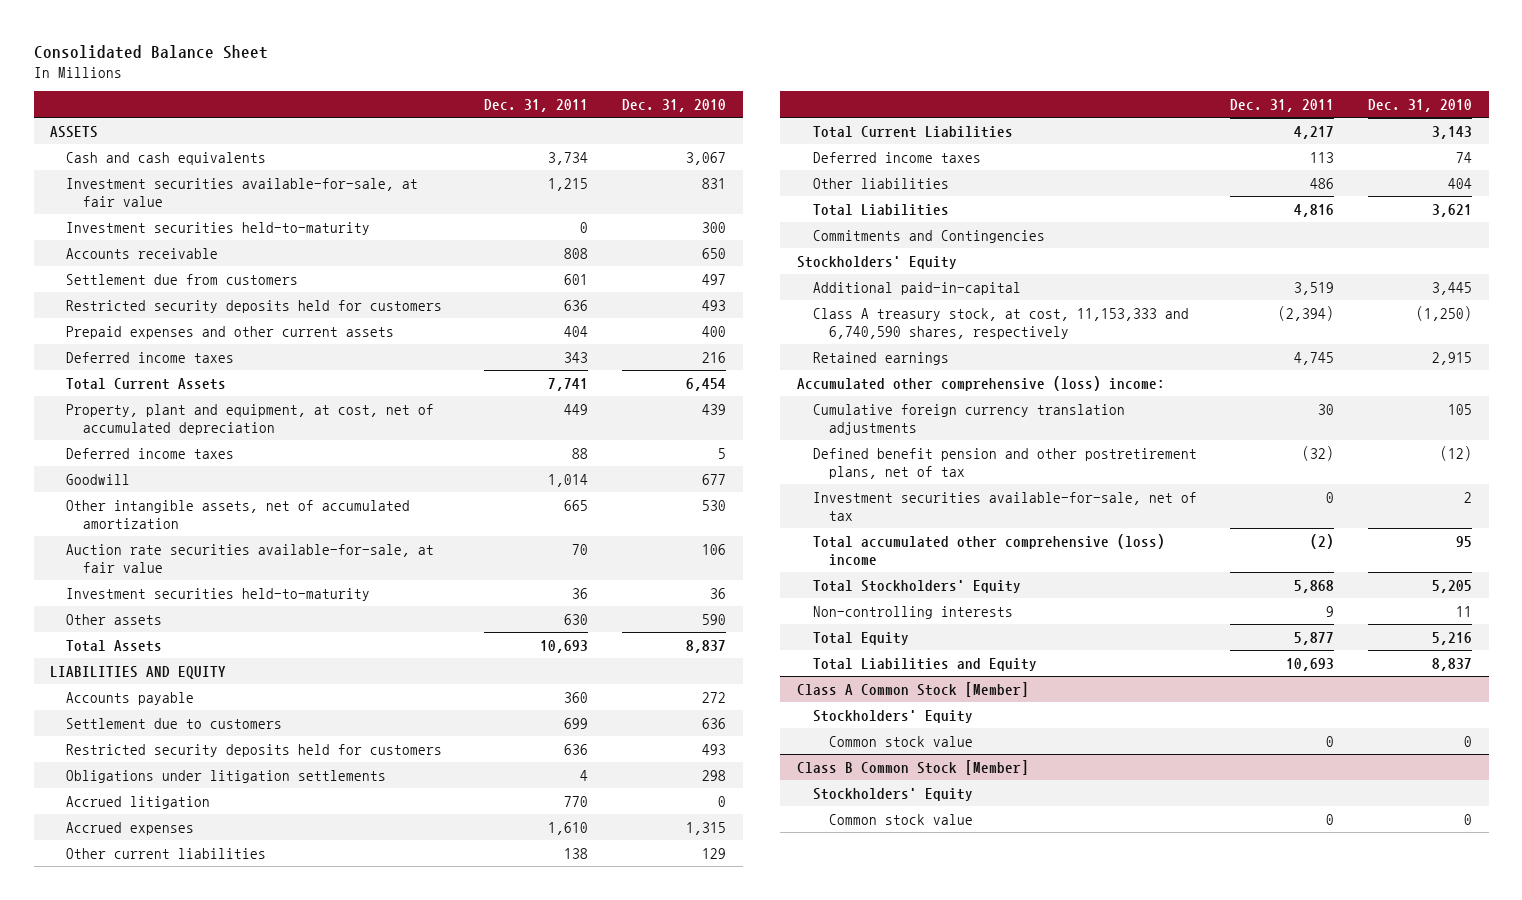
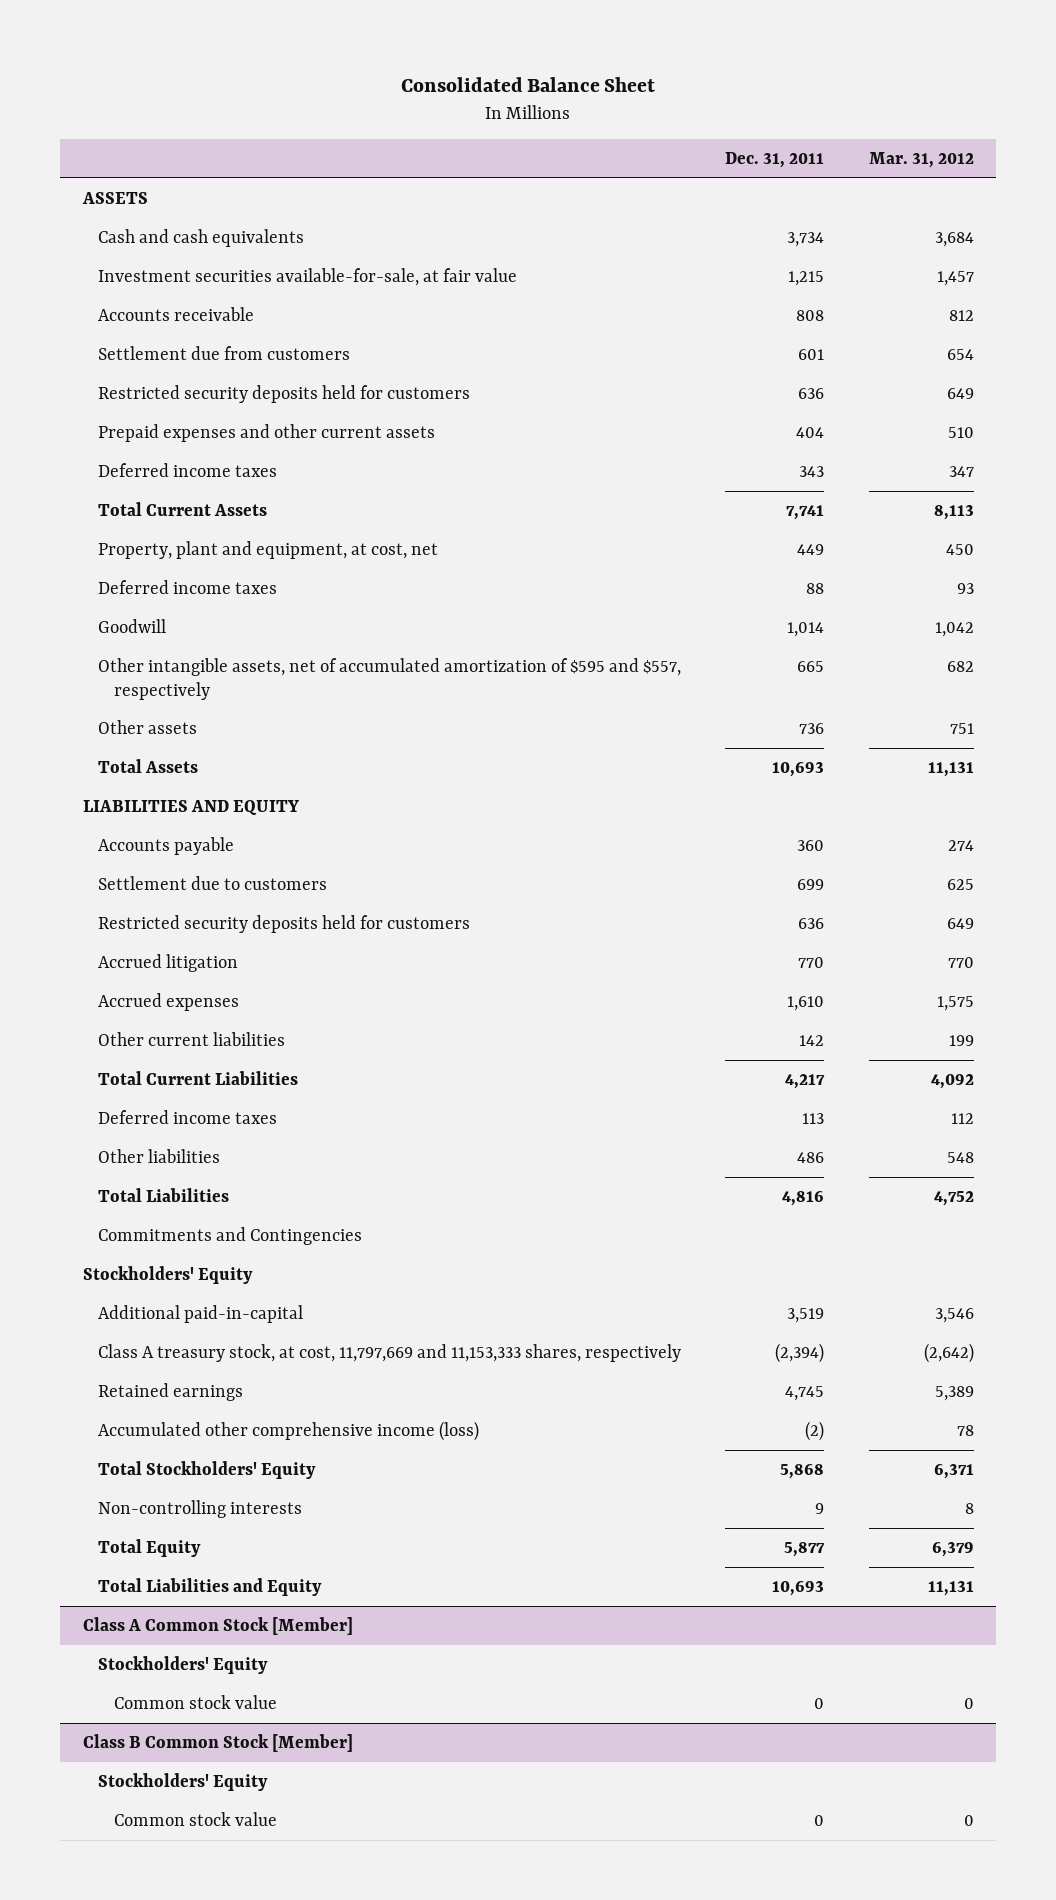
[621,99,726,113] Dec. 31, 2010 -> none
none -> [868,151,974,168] Mar. 31, 2012
[66,221,371,235] Investment securities held-to-maturity -> none
[66,403,435,435] Property, plant and equipment, at cost, net of accumulated depreciation -> [98,541,439,560] Property, plant and equipment, at cost, net
[66,543,435,573] Auction rate securities available-for-sale, at fair value -> none
[66,587,371,601] Investment securities held-to-maturity -> none
[66,499,411,529] Other intangible assets, net of accumulated amortization -> [98,658,682,700] Other intangible assets, net of accumulated amortization of $595 and $557, respectively
[564,613,589,625] 630 -> [799,723,825,735] 736
[66,769,387,783] Obligations under litigation settlements -> none
[564,847,589,859] 138 -> [799,1035,825,1047] 142
[812,307,1189,339] Class A treasury stock, at cost, 11,153,333 and 6,740,590 shares, respectively -> [98,1344,682,1363] Class A treasury stock, at cost, 11,797,669 and 11,153,333 shares, respectively
[796,375,1165,391] Accumulated other comprehensive (loss) income: -> none
[812,403,1125,435] Cumulative foreign currency translation adjustments -> none
[812,447,1197,479] Defined benefit pension and other postretirement plans, net of tax -> none
[812,491,1197,521] Investment securities available-for-sale, net of tax -> none
[812,533,1165,565] Total accumulated other comprehensive (loss) income -> [98,1421,480,1442] Accumulated other comprehensive income (loss)

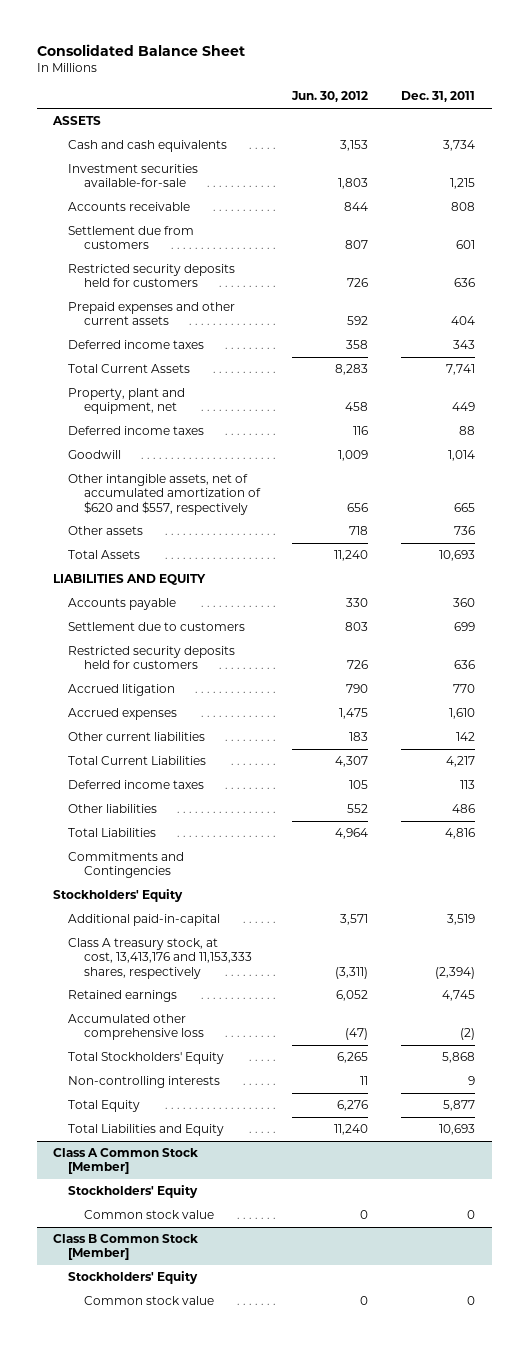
[868,151,974,168] Mar. 31, 2012 -> none
none -> [291,91,369,103] Jun. 30, 2012
[98,268,518,287] Investment securities available-for-sale, at fair value -> [68,164,199,188] Investment securities available-for-sale
[98,541,439,560] Property, plant and equipment, at cost, net -> [68,388,186,415] Property, plant and equipment, net
[98,658,682,700] Other intangible assets, net of accumulated amortization of $595 and $557, respectively -> [68,474,261,515] Other intangible assets, net of accumulated amortization of $620 and $557, respectively
[98,1344,682,1363] Class A treasury stock, at cost, 11,797,669 and 11,153,333 shares, respectively -> [68,938,252,979] Class A treasury stock, at cost, 13,413,176 and 11,153,333 shares, respectively
[98,1421,480,1442] Accumulated other comprehensive income (loss) -> [68,1014,204,1041] Accumulated other comprehensive loss

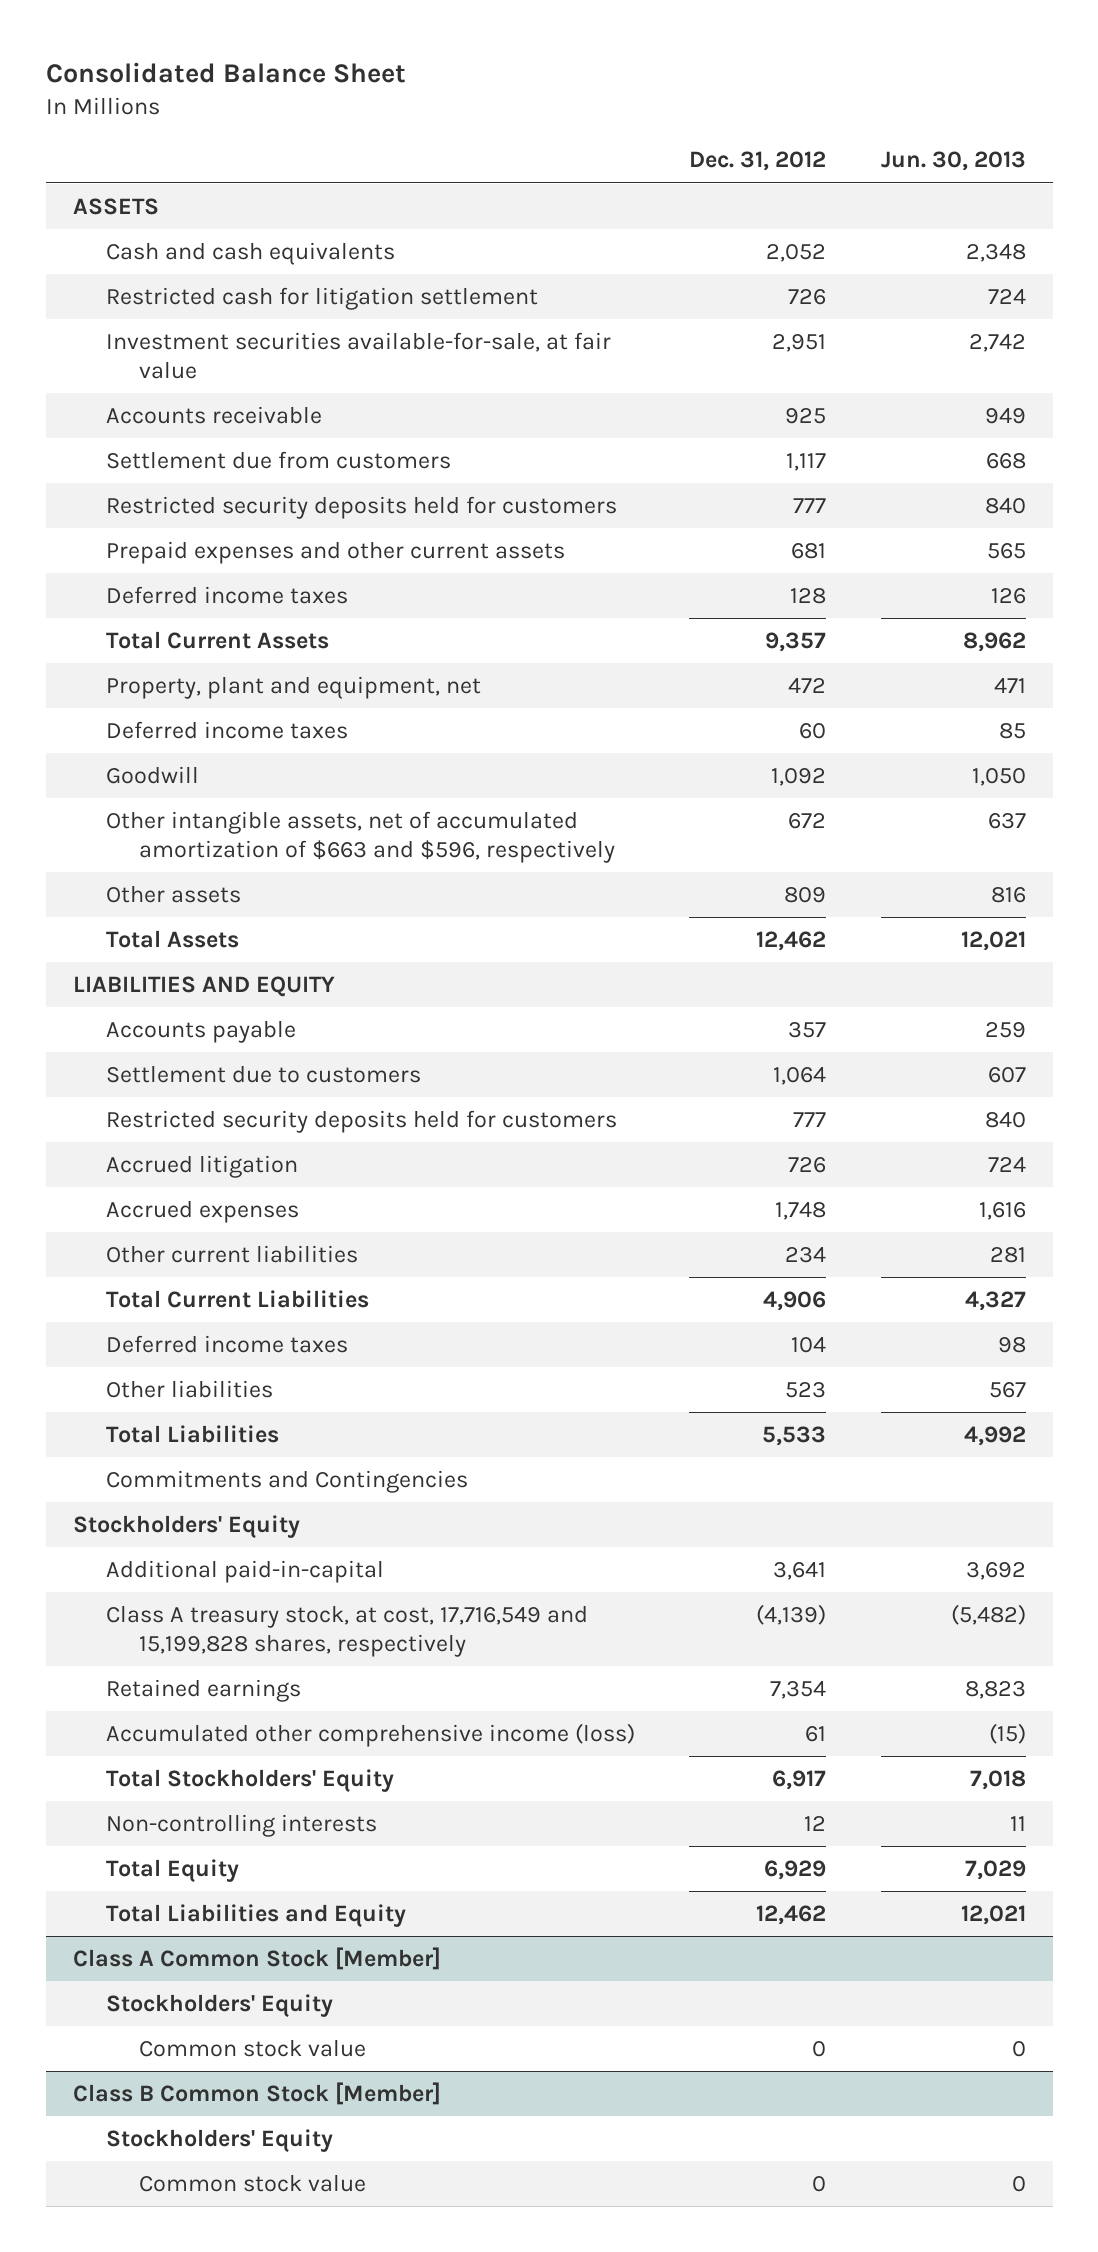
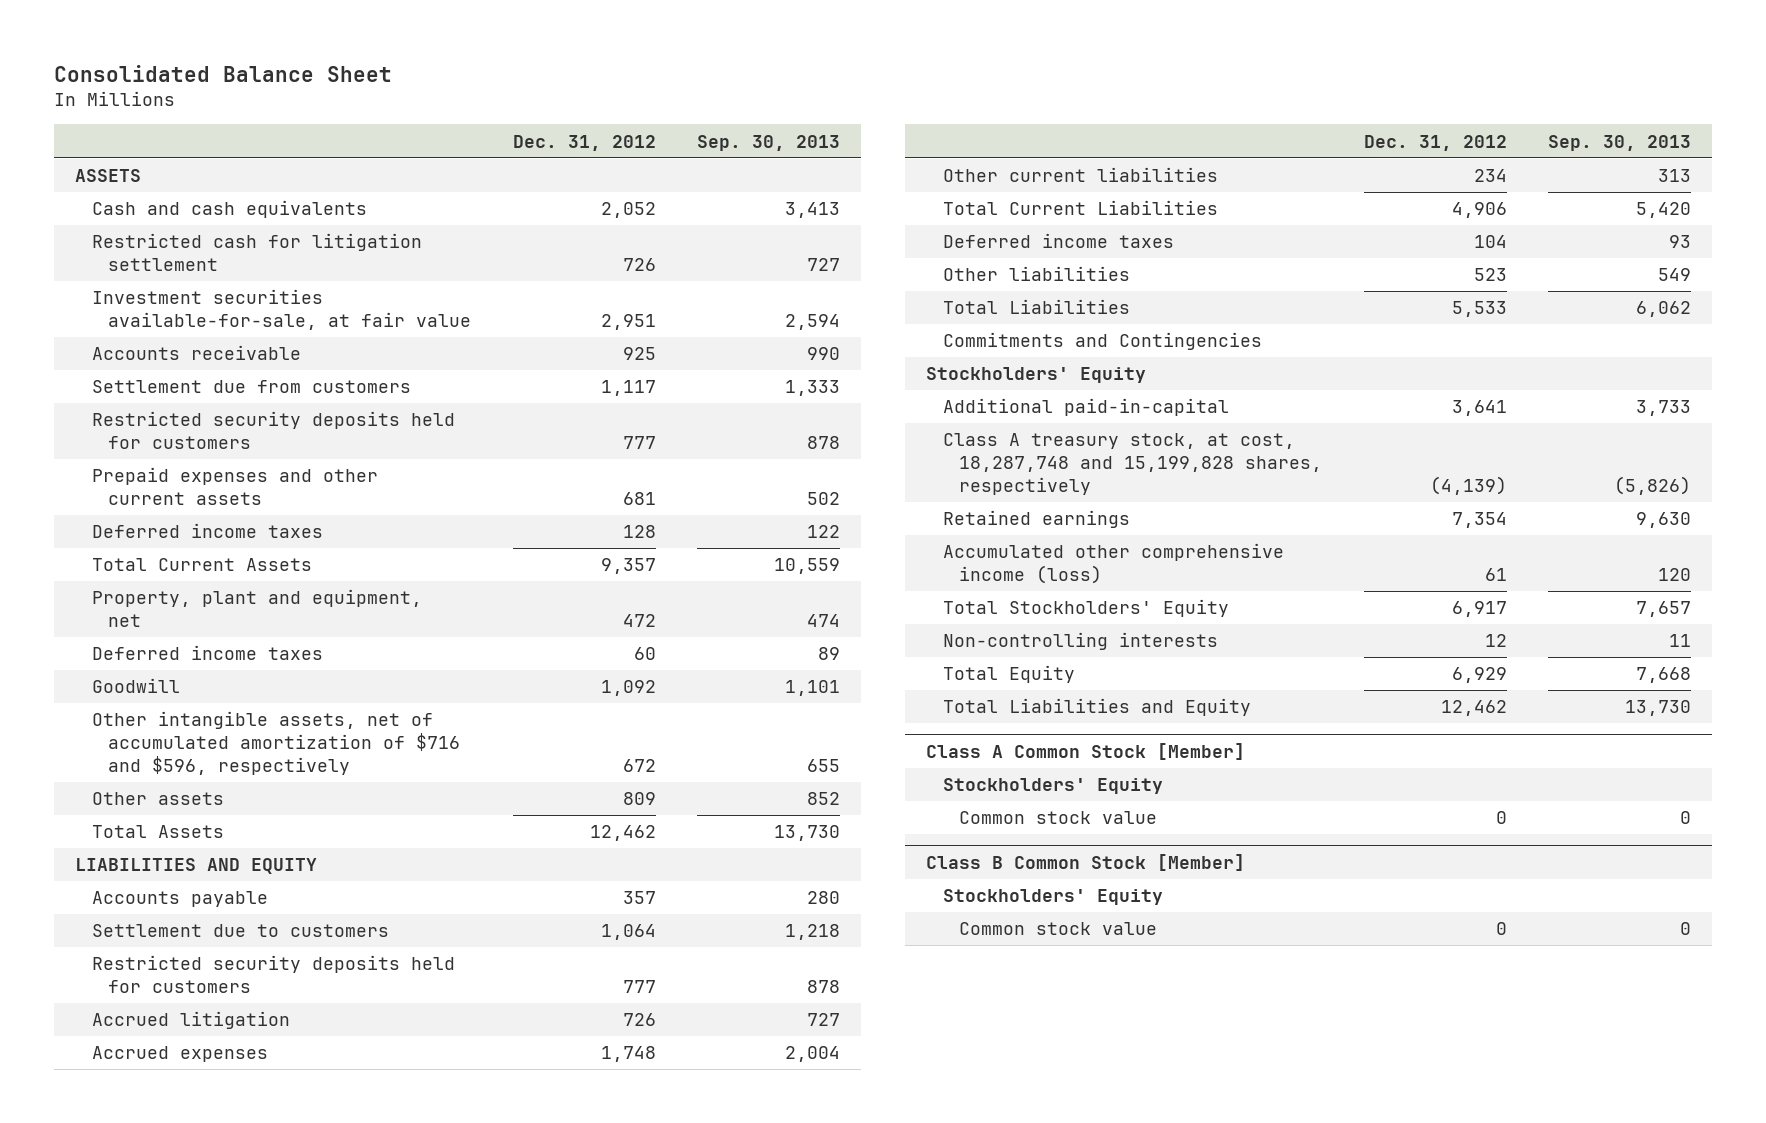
[880,151,1026,172] Jun. 30, 2013 -> none
none -> [697,134,841,151] Sep. 30, 2013
[105,811,616,863] Other intangible assets, net of accumulated amortization of $663 and $596, respectively -> [91,711,461,775] Other intangible assets, net of accumulated amortization of $716 and $596, respectively
[105,1605,588,1657] Class A treasury stock, at cost, 17,716,549 and 15,199,828 shares, respectively -> [942,433,1323,495] Class A treasury stock, at cost, 18,287,748 and 15,199,828 shares, respectively

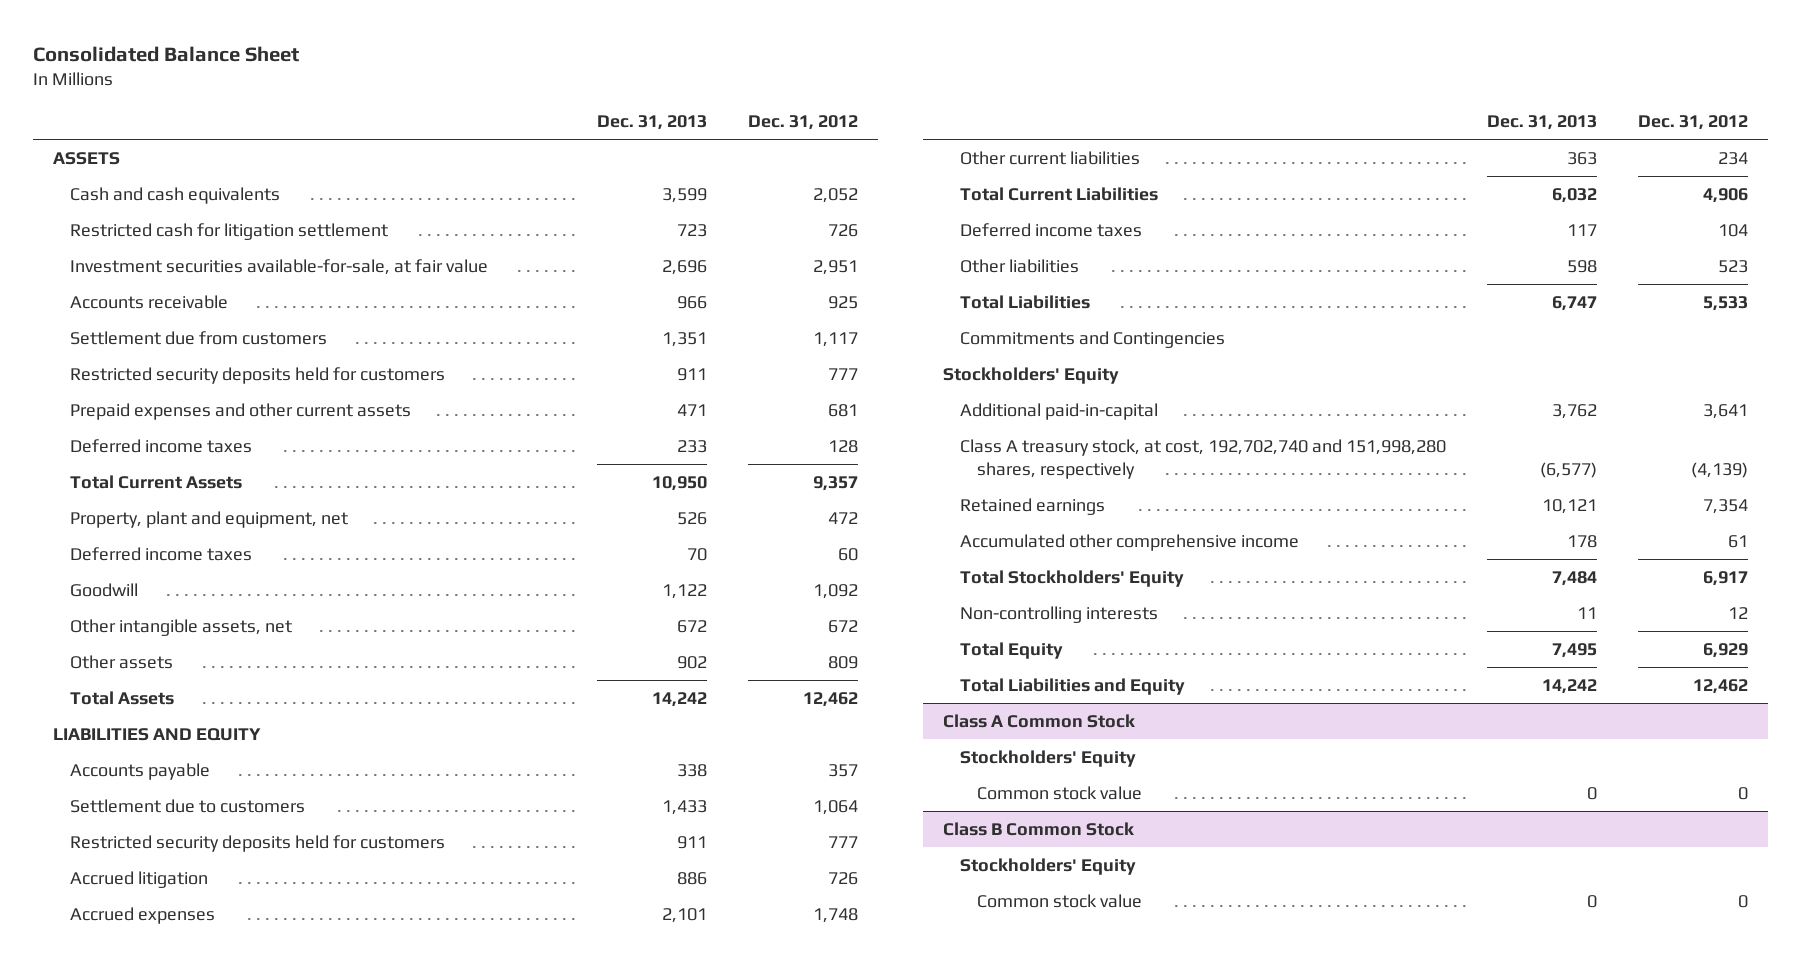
[697,134,841,151] Sep. 30, 2013 -> none
none -> [596,115,707,131] Dec. 31, 2013
[91,711,461,775] Other intangible assets, net of accumulated amortization of $716 and $596, respectively -> [70,618,293,636] Other intangible assets, net
[942,433,1323,495] Class A treasury stock, at cost, 18,287,748 and 15,199,828 shares, respectively -> [960,438,1447,479] Class A treasury stock, at cost, 192,702,740 and 151,998,280 shares, respectively
[942,543,1284,585] Accumulated other comprehensive income (loss) -> [960,533,1300,551] Accumulated other comprehensive income
[926,742,1246,760] Class A Common Stock [Member] -> [943,713,1136,728] Class A Common Stock
[926,853,1246,871] Class B Common Stock [Member] -> [943,821,1135,836] Class B Common Stock

